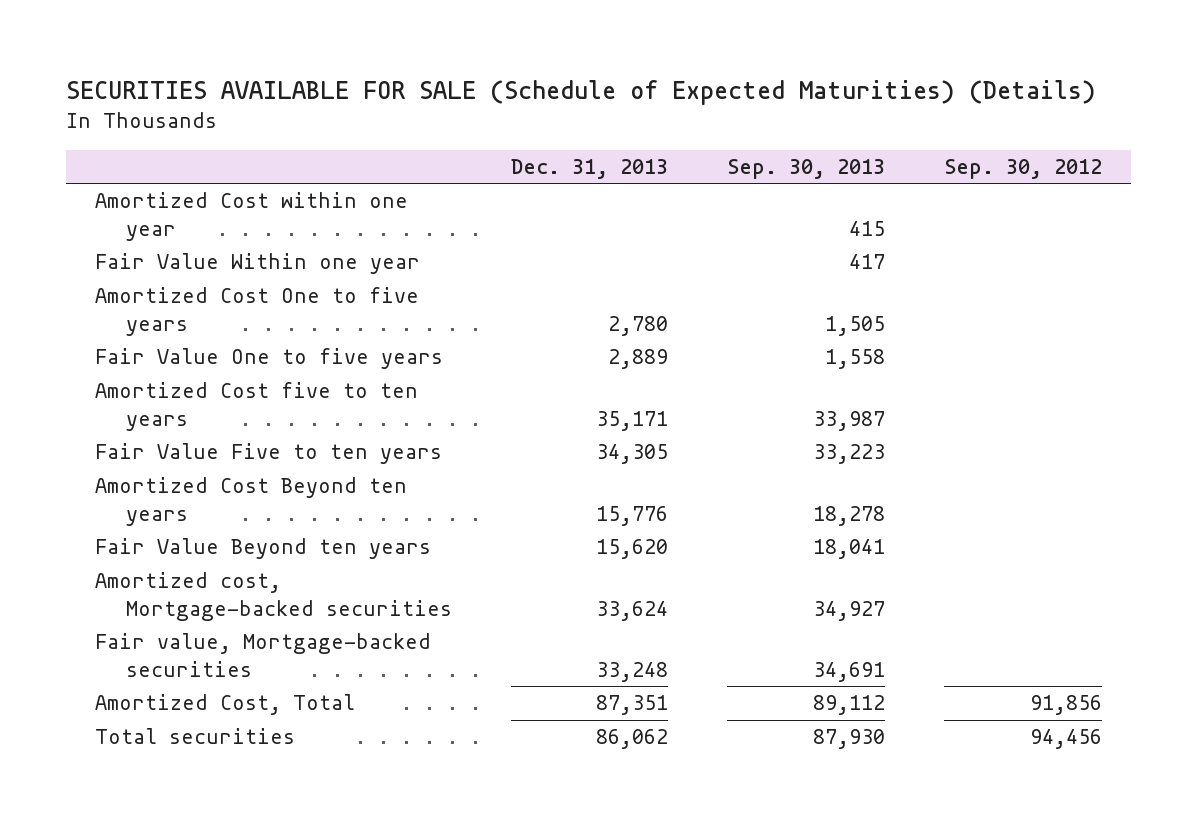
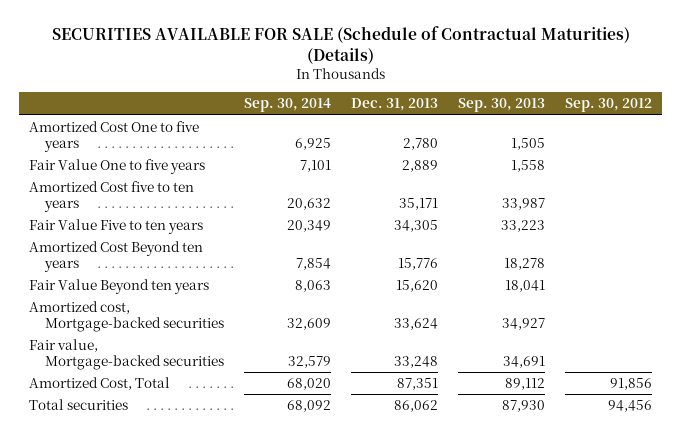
[65,80,1096,106] SECURITIES AVAILABLE FOR SALE (Schedule of Expected Maturities) (Details) -> [51,26,630,64] SECURITIES AVAILABLE FOR SALE (Schedule of Contractual Maturities) (Details)
none -> [243,98,331,113] Sep. 30, 2014
[95,192,409,241] Amortized Cost within one year -> none
[95,253,421,275] Fair Value Within one year -> none

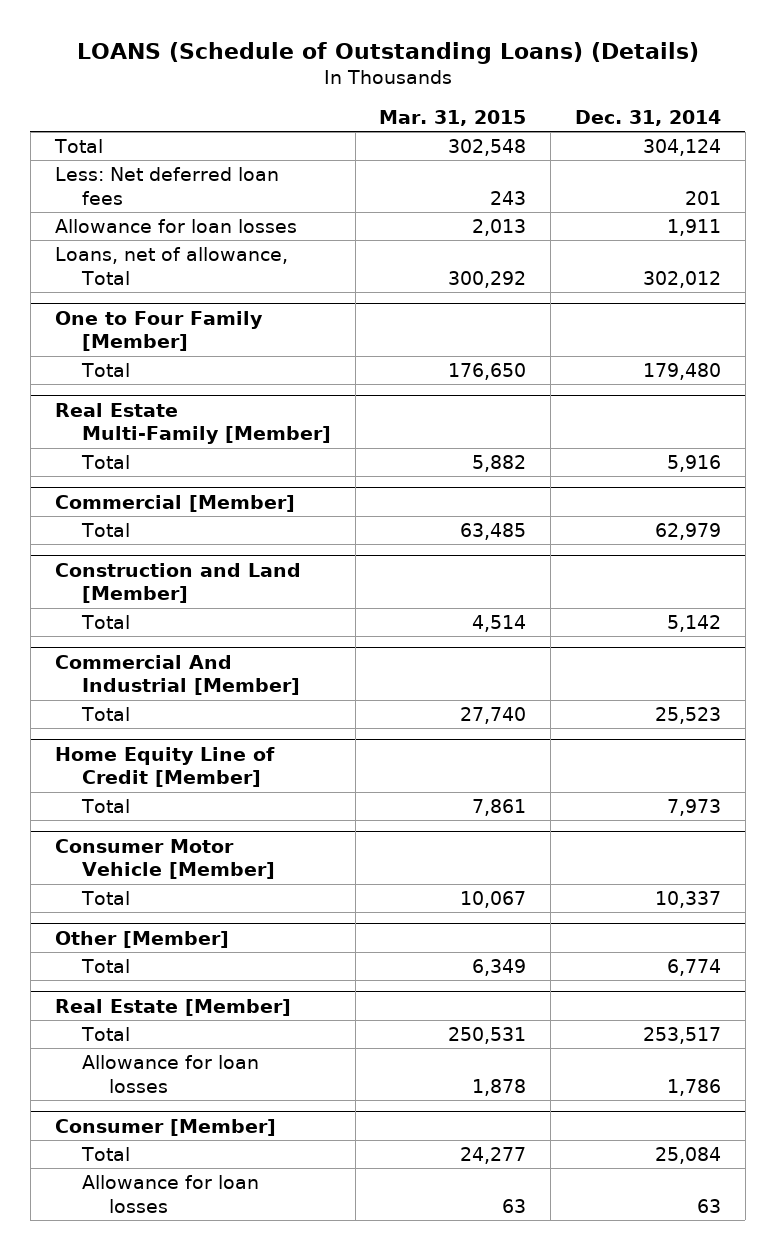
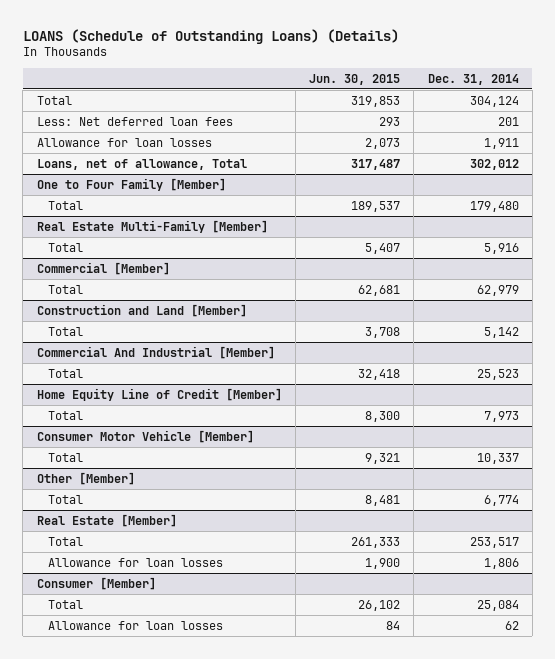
[379,109,527,126] Mar. 31, 2015 -> none
none -> [309,73,401,85] Jun. 30, 2015
[667,1078,722,1096] 1,786 -> [483,557,519,569] 1,806
[697,1198,722,1213] 63 -> [504,620,519,630] 62

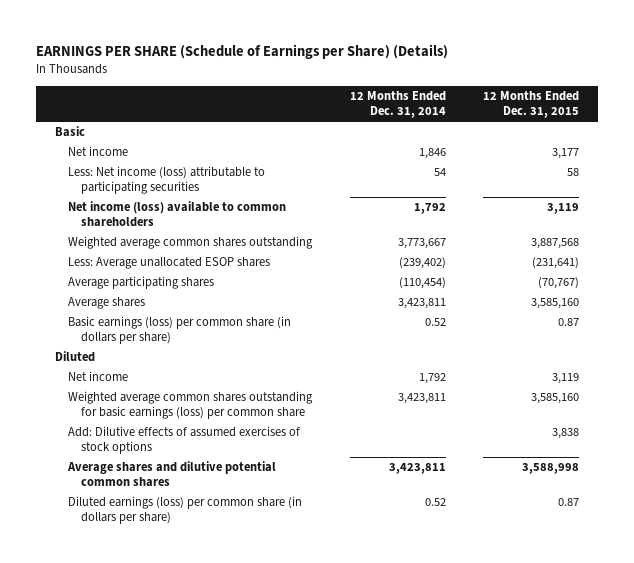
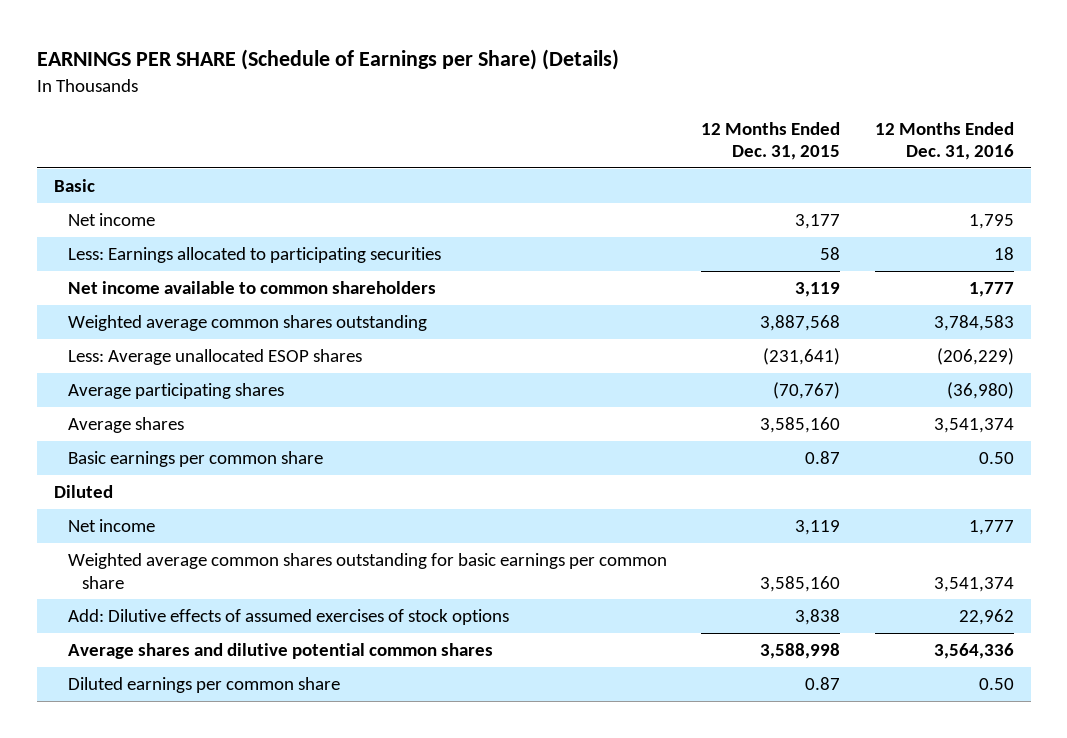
[349,90,446,119] 12 Months Ended Dec. 31, 2014 -> none
none -> [874,121,1014,161] 12 Months Ended Dec. 31, 2016
[68,166,266,195] Less: Net income (loss) attributable to participating securities -> [67,247,441,264] Less: Earnings allocated to participating securities
[68,201,287,228] Net income (loss) available to common shareholders -> [67,281,436,295] Net income available to common shareholders
[68,316,292,345] Basic earnings (loss) per common share (in dollars per share) -> [67,451,323,468] Basic earnings per common share
[68,391,314,420] Weighted average common shares outstanding for basic earnings (loss) per common share -> [67,553,667,589] Weighted average common shares outstanding for basic earnings per common share
[68,496,303,525] Diluted earnings (loss) per common share (in dollars per share) -> [67,677,340,694] Diluted earnings per common share

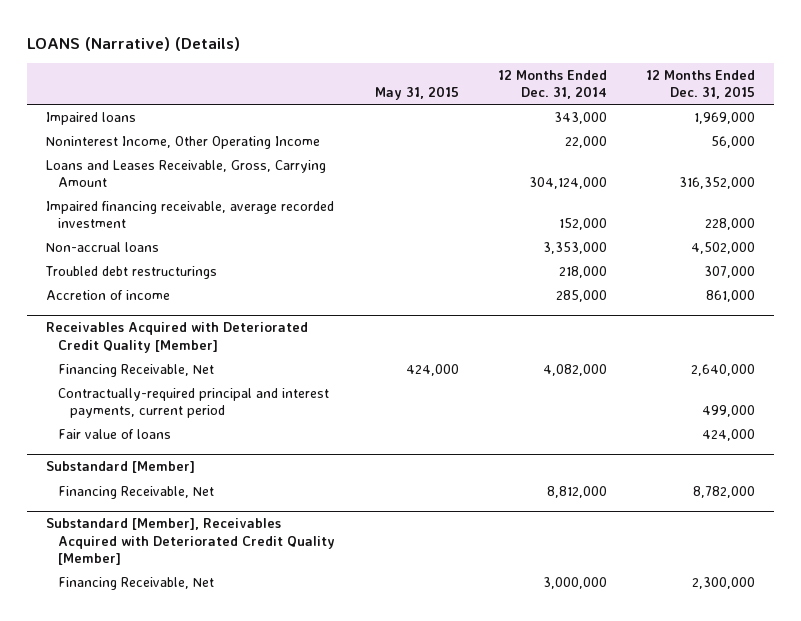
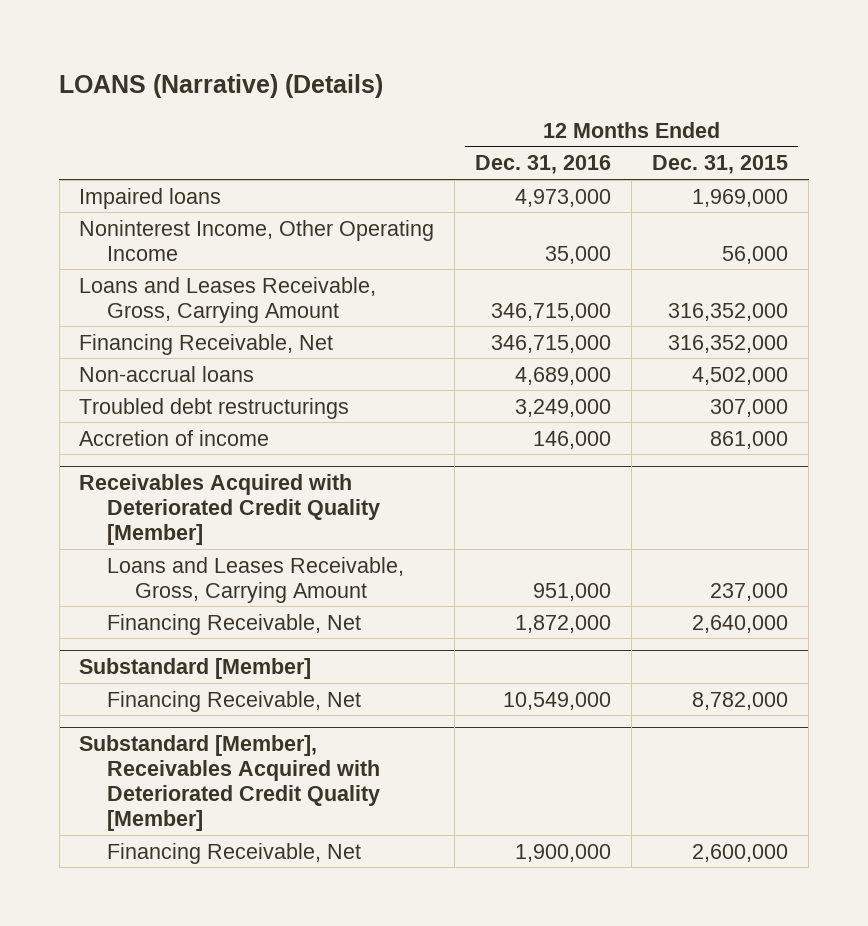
[374,86,459,101] May 31, 2015 -> none
[497,69,607,100] 12 Months Ended Dec. 31, 2014 -> none
none -> [475,155,612,175] Dec. 31, 2016
[46,200,335,229] Impaired financing receivable, average recorded investment -> none
none -> [79,333,334,355] Financing Receivable, Net
none -> [107,556,405,603] Loans and Leases Receivable, Gross, Carrying Amount
[58,387,330,419] Contractually-required principal and interest payments, current period -> none
[58,428,172,439] Fair value of loans -> none
[691,576,755,589] 2,300,000 -> [692,843,789,862] 2,600,000

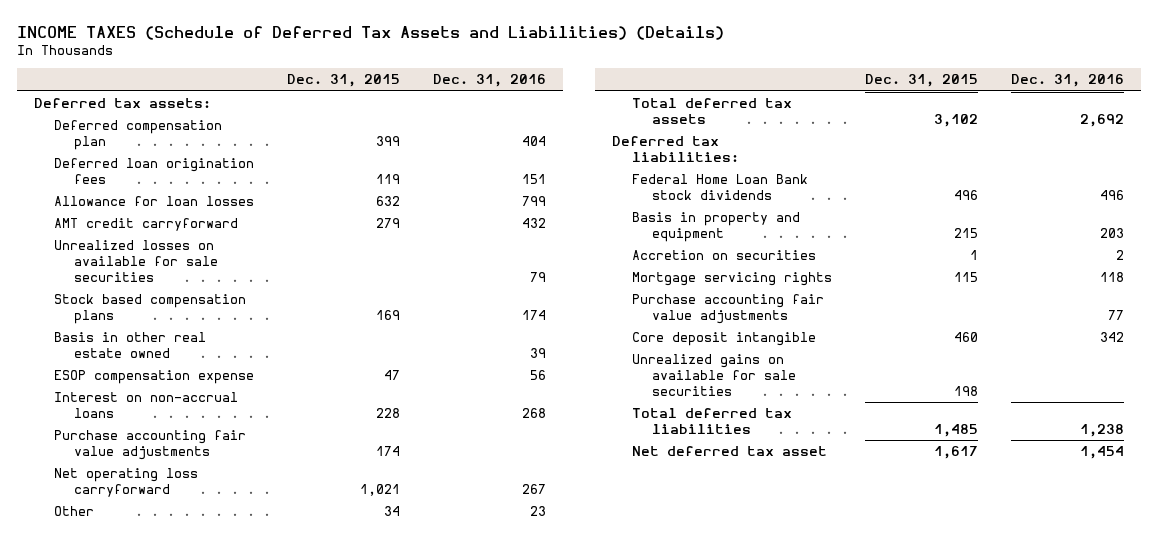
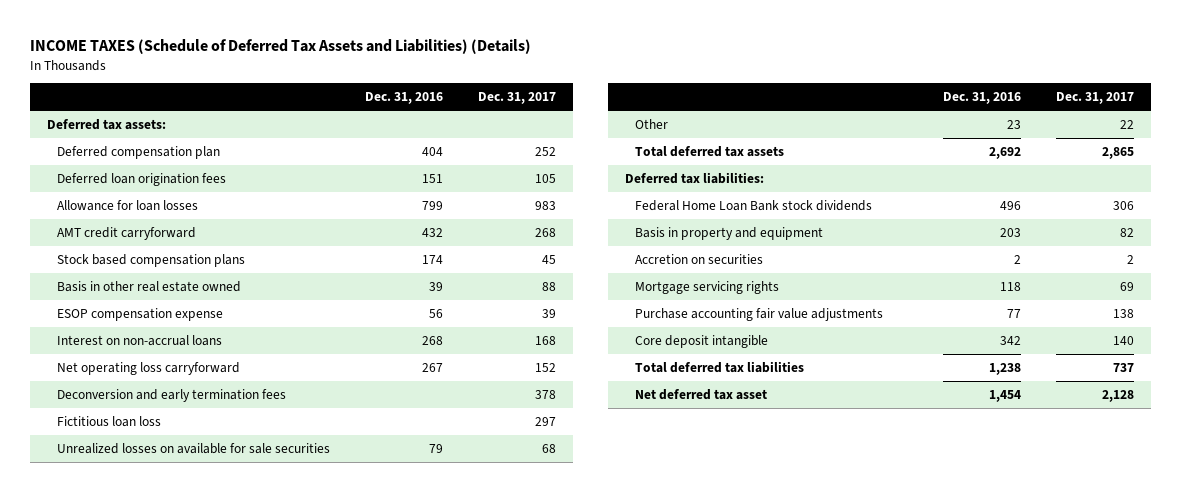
[287,74,401,88] Dec. 31, 2015 -> none
none -> [478,92,557,105] Dec. 31, 2017
[54,430,247,461] Purchase accounting fair value adjustments -> none
none -> [57,388,287,402] Deconversion and early termination fees
none -> [57,415,162,427] Fictitious loan loss
[54,240,219,283] Unrealized losses on available for sale securities -> [57,442,331,454] Unrealized losses on available for sale securities
[632,354,797,397] Unrealized gains on available for sale securities -> none

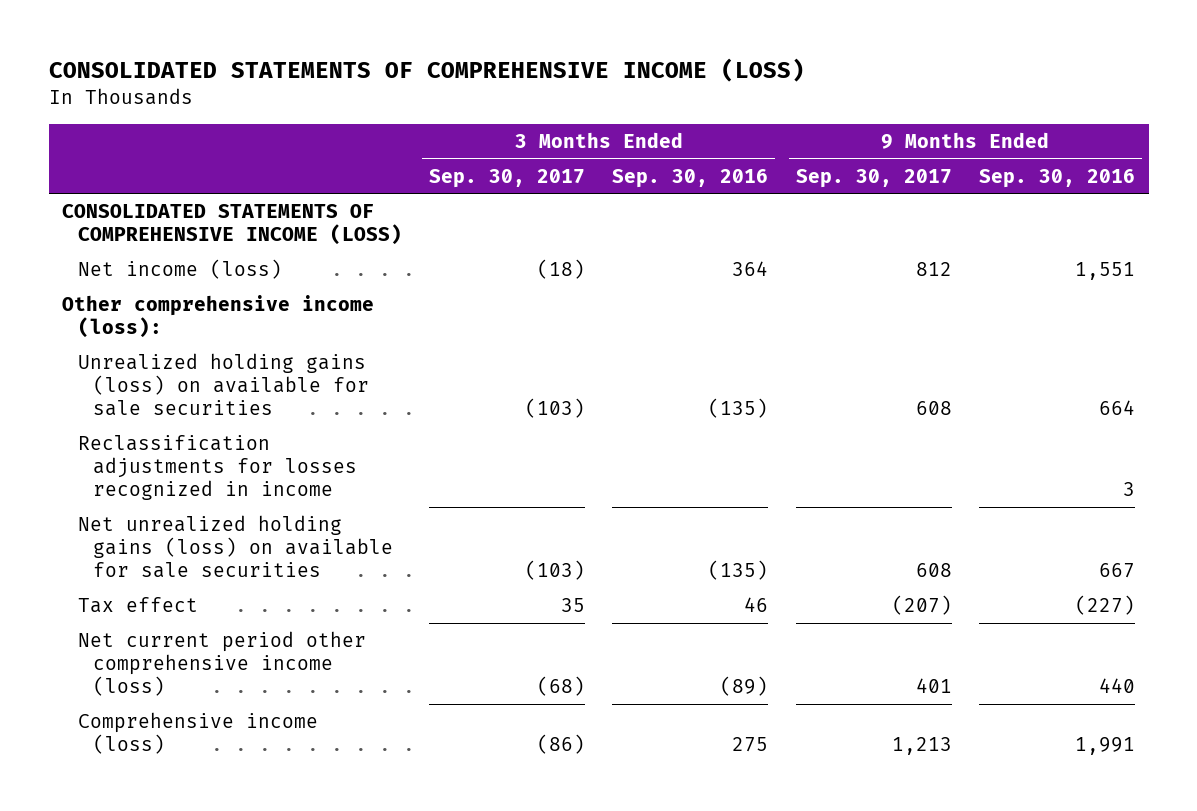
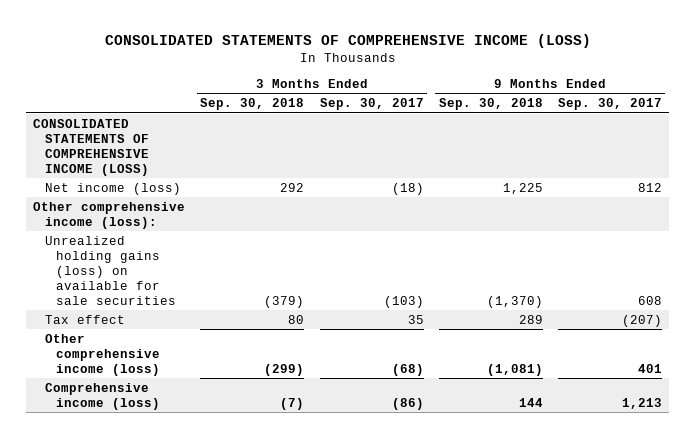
[612,168,769,188] Sep. 30, 2016 -> none
[979,168,1136,188] Sep. 30, 2016 -> none
none -> [200,98,305,111] Sep. 30, 2018
none -> [438,98,543,111] Sep. 30, 2018
[77,435,358,500] Reclassification adjustments for losses recognized in income -> none
[77,515,394,578] Net unrealized holding gains (loss) on available for sale securities -> none
[77,631,366,696] Net current period other comprehensive income (loss) -> [44,333,160,376] Other comprehensive income (loss)

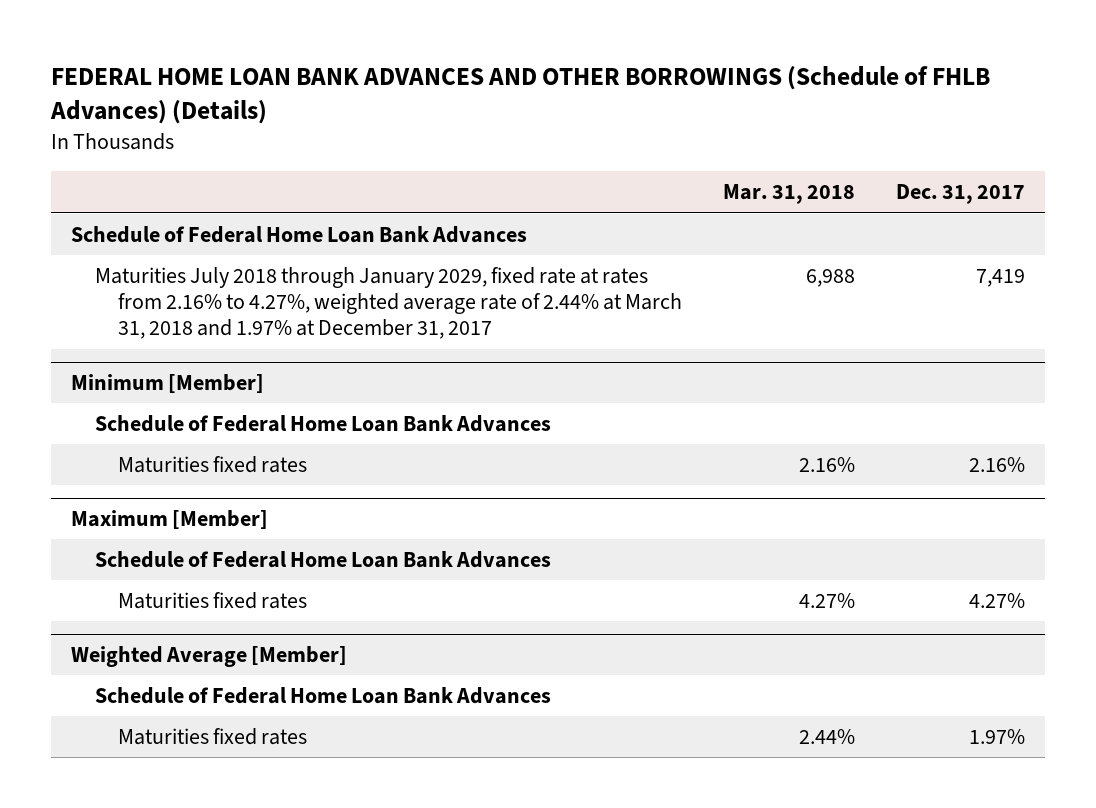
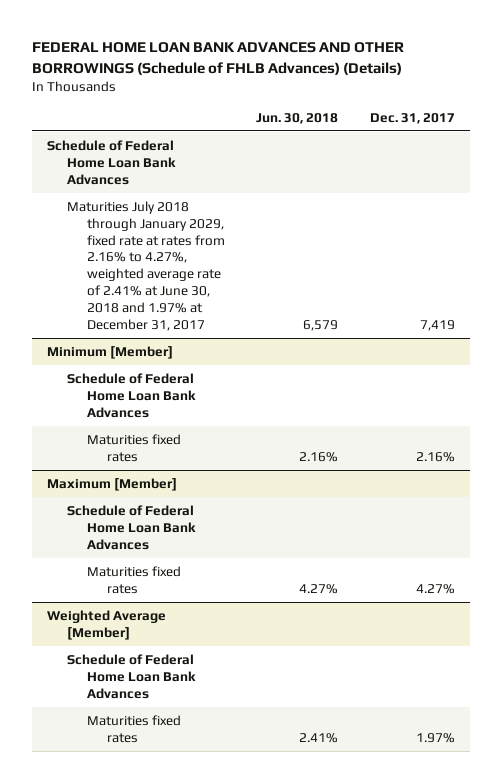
[722,184,855,205] Mar. 31, 2018 -> none
none -> [256,112,339,124] Jun. 30, 2018
[94,266,683,340] Maturities July 2018 through January 2029, fixed rate at rates from 2.16% to 4.27%, weighted average rate of 2.44% at March 31, 2018 and 1.97% at December 31, 2017 -> [67,200,226,332] Maturities July 2018 through January 2029, fixed rate at rates from 2.16% to 4.27%, weighted average rate of 2.41% at June 30, 2018 and 1.97% at December 31, 2017

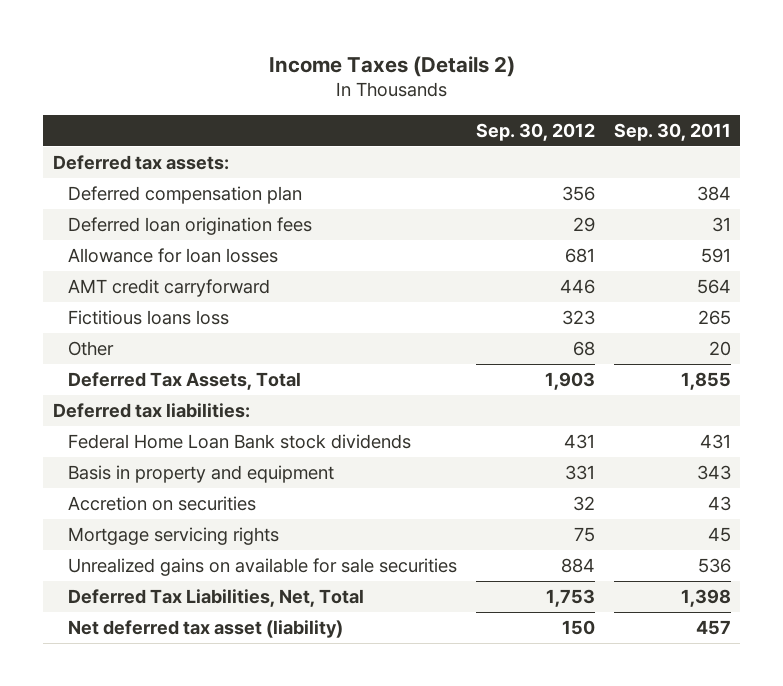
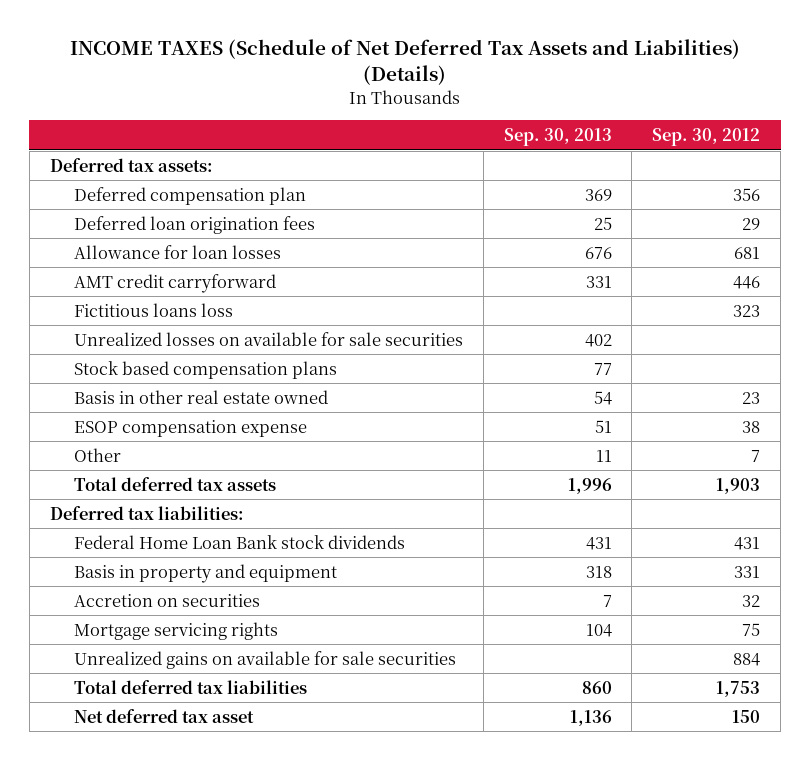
[268,55,515,77] Income Taxes (Details 2) -> [69,39,740,86] INCOME TAXES (Schedule of Net Deferred Tax Assets and Liabilities) (Details)
[613,122,731,141] Sep. 30, 2011 -> none
none -> [503,128,612,147] Sep. 30, 2013
none -> [73,331,463,346] Unrealized losses on available for sale securities
none -> [73,360,337,379] Stock based compensation plans
none -> [73,389,328,404] Basis in other real estate owned
none -> [73,419,307,437] ESOP compensation expense
[572,340,595,356] 68 -> [751,449,761,462] 7
[67,371,301,390] Deferred Tax Assets, Total -> [73,476,276,491] Total deferred tax assets
[67,588,364,607] Deferred Tax Liabilities, Net, Total -> [73,679,307,694] Total deferred tax liabilities
[67,619,343,638] Net deferred tax asset (liability) -> [73,708,254,723] Net deferred tax asset

